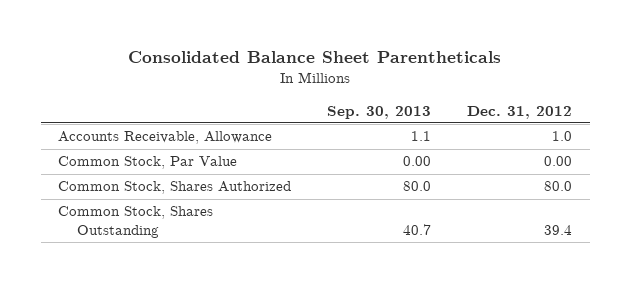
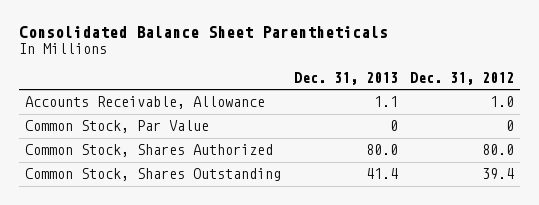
[327,105,432,119] Sep. 30, 2013 -> none
none -> [293,71,398,85] Dec. 31, 2013
[543,156,572,167] 0.00 -> [506,120,515,132] 0

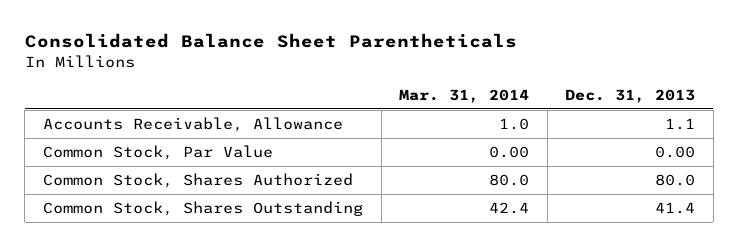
[410,71,515,85] Dec. 31, 2012 -> none
none -> [399,89,530,104] Mar. 31, 2014
[389,120,398,132] 0 -> [655,145,696,158] 0.00

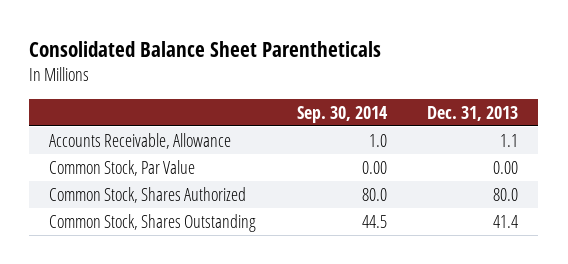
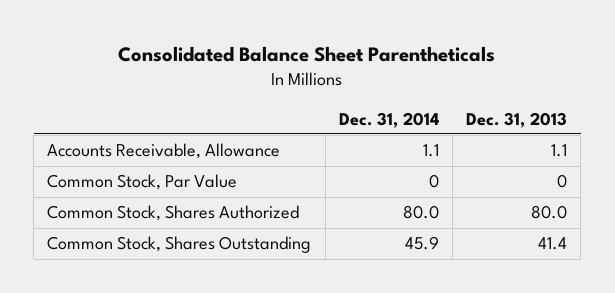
[296,105,388,123] Sep. 30, 2014 -> none
none -> [338,111,439,128] Dec. 31, 2014
[493,160,519,174] 0.00 -> [557,174,568,189] 0

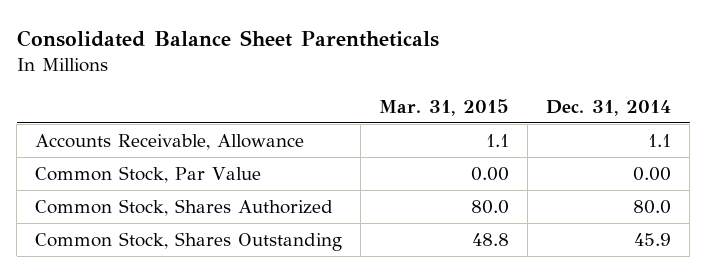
[466,111,568,128] Dec. 31, 2013 -> none
none -> [379,99,510,117] Mar. 31, 2015
[428,174,439,189] 0 -> [633,166,672,181] 0.00

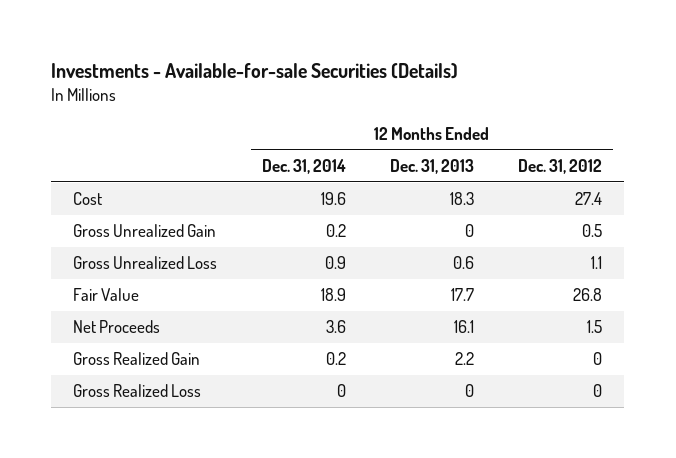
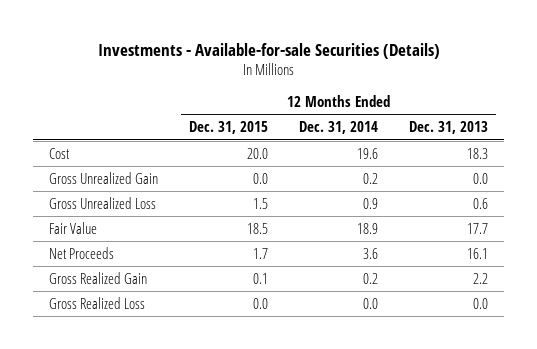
[518,159,603,175] Dec. 31, 2012 -> none
none -> [188,121,268,135] Dec. 31, 2015
[464,224,474,238] 0 -> [473,172,489,184] 0.0
[336,384,346,398] 0 -> [363,297,379,309] 0.0
[464,384,474,398] 0 -> [473,297,489,309] 0.0

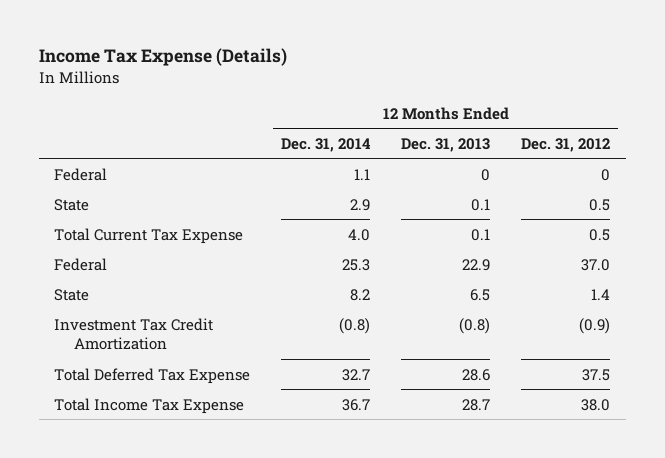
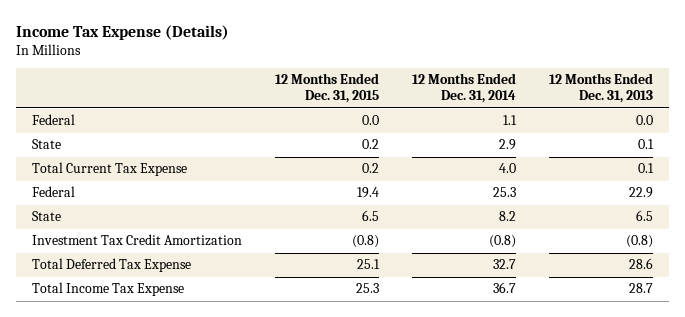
[521,137,611,152] Dec. 31, 2012 -> none
none -> [275,73,380,104] 12 Months Ended Dec. 31, 2015
[481,168,491,181] 0 -> [635,115,653,126] 0.0

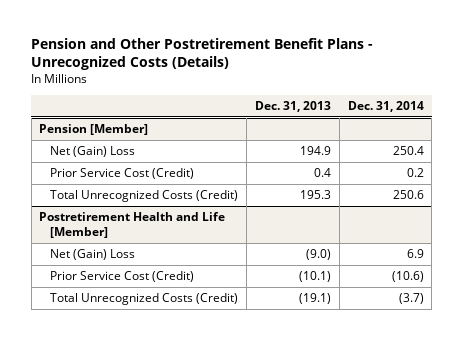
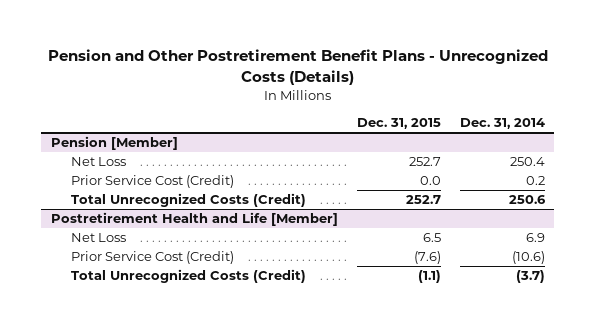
[254,100,331,112] Dec. 31, 2013 -> none
none -> [356,117,441,129] Dec. 31, 2015
[50,146,136,158] Net (Gain) Loss -> [70,157,126,167] Net Loss
[50,249,136,261] Net (Gain) Loss -> [70,233,126,243] Net Loss

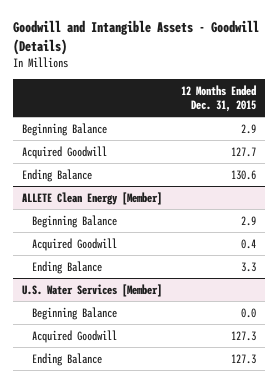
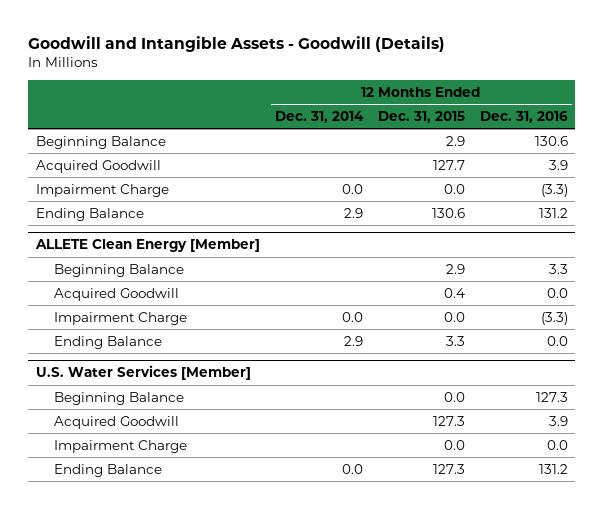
none -> [274,110,364,123] Dec. 31, 2014
none -> [479,110,568,123] Dec. 31, 2016
none -> [35,183,169,197] Impairment Charge
none -> [54,311,188,325] Impairment Charge
none -> [54,439,188,453] Impairment Charge

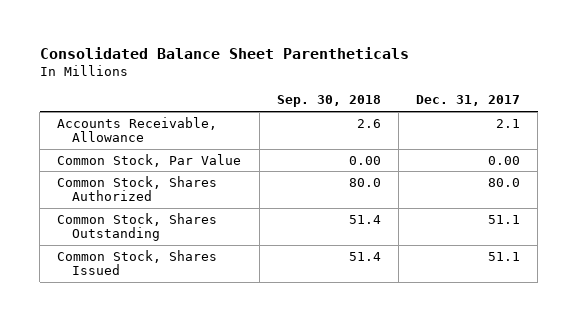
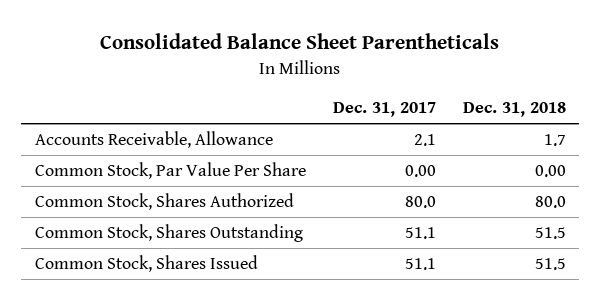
[276,95,381,108] Sep. 30, 2018 -> none
none -> [462,102,566,118] Dec. 31, 2018
[57,153,242,167] Common Stock, Par Value -> [34,162,306,180] Common Stock, Par Value Per Share

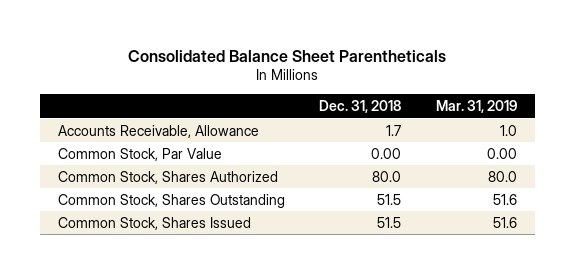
[332,102,436,118] Dec. 31, 2017 -> none
none -> [436,99,518,113] Mar. 31, 2019
[34,162,306,180] Common Stock, Par Value Per Share -> [57,147,222,161] Common Stock, Par Value

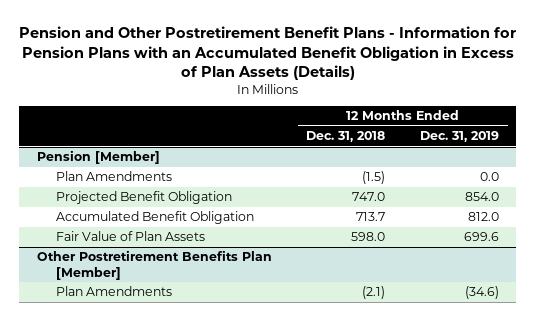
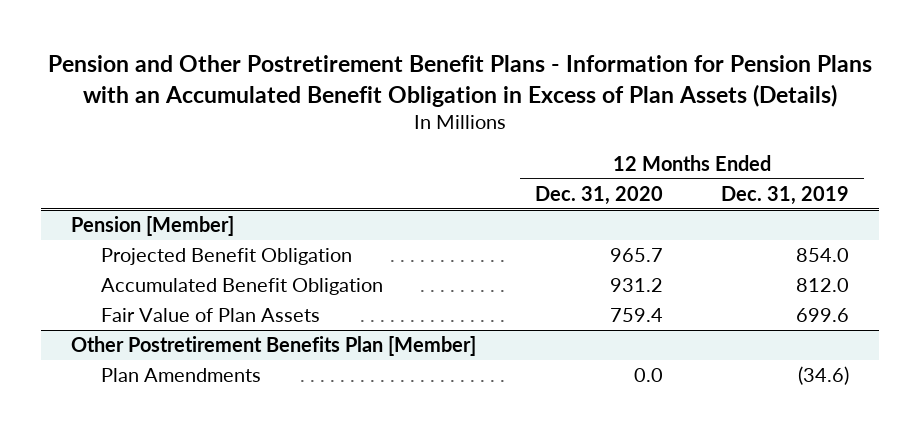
[306,131,386,143] Dec. 31, 2018 -> none
none -> [534,185,663,205] Dec. 31, 2020
[55,171,172,182] Plan Amendments -> none

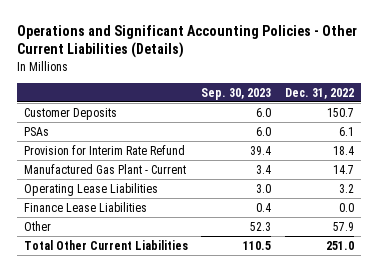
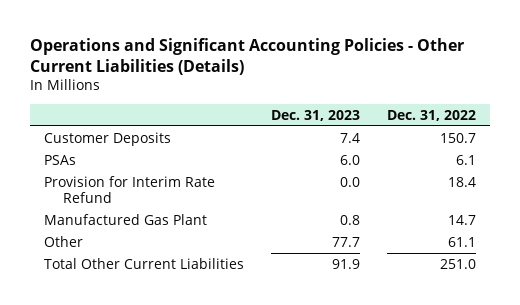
[201,87,272,100] Sep. 30, 2023 -> none
none -> [271,109,361,121] Dec. 31, 2023
[23,182,158,196] Operating Lease Liabilities -> none
[23,201,147,212] Finance Lease Liabilities -> none
[23,163,186,174] Manufactured Gas Plant - Current -> [43,213,207,225] Manufactured Gas Plant
[333,221,355,231] 57.9 -> [448,236,477,247] 61.1

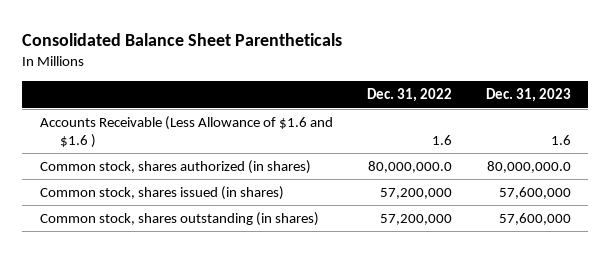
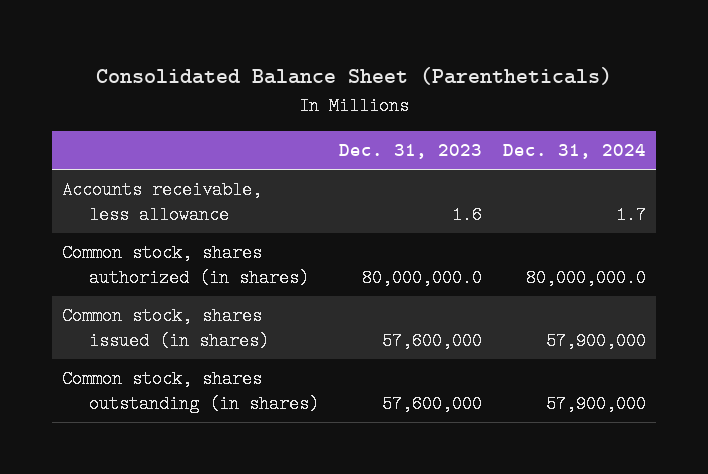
[22,32,343,46] Consolidated Balance Sheet Parentheticals -> [96,67,613,86] Consolidated Balance Sheet (Parentheticals)
[366,88,452,103] Dec. 31, 2022 -> none
none -> [503,144,647,160] Dec. 31, 2024
[39,116,333,148] Accounts Receivable (Less Allowance of $1.6 and $1.6 ) -> [62,181,263,225] Accounts receivable, less allowance

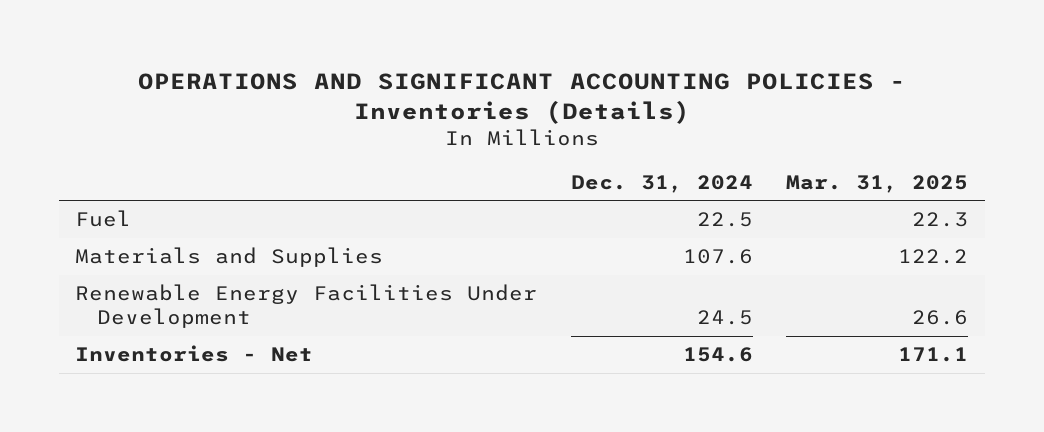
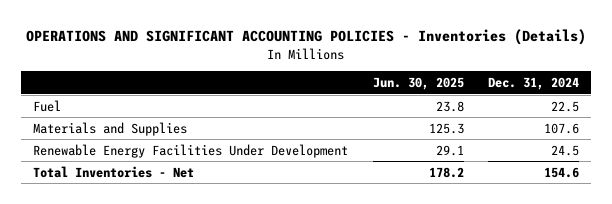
[786,174,969,193] Mar. 31, 2025 -> none
none -> [372,76,464,90] Jun. 30, 2025
[75,345,314,363] Inventories - Net -> [33,165,195,178] Total Inventories - Net

